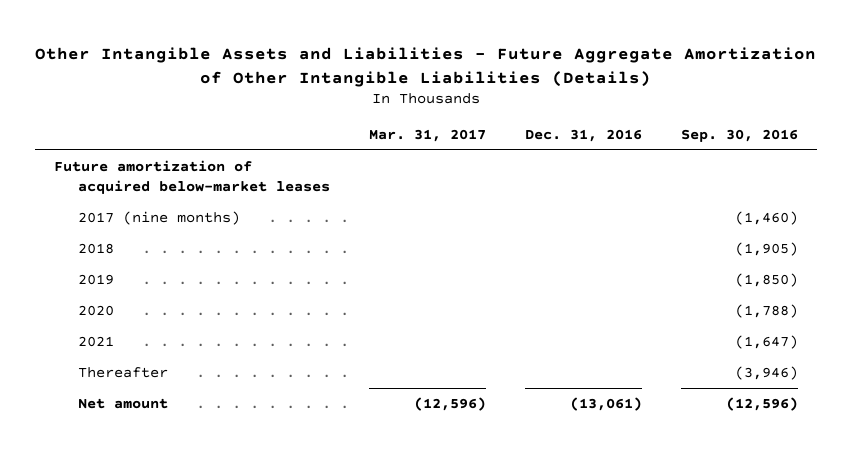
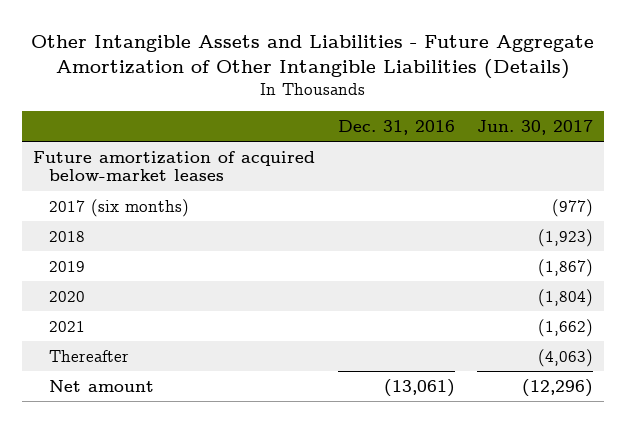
[368,128,486,142] Mar. 31, 2017 -> none
[680,128,798,142] Sep. 30, 2016 -> none
none -> [477,119,594,135] Jun. 30, 2017
[77,211,240,226] 2017 (nine months) -> [49,198,190,217] 2017 (six months)

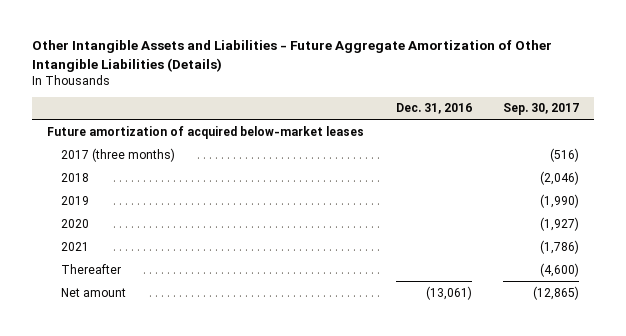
[477,119,594,135] Jun. 30, 2017 -> none
none -> [502,103,579,116] Sep. 30, 2017
[49,198,190,217] 2017 (six months) -> [60,147,175,162] 2017 (three months)

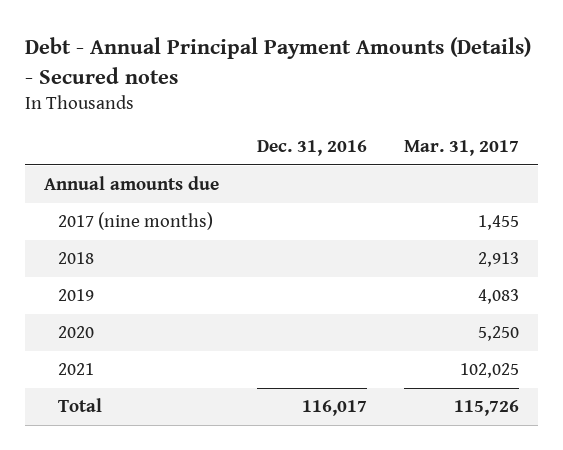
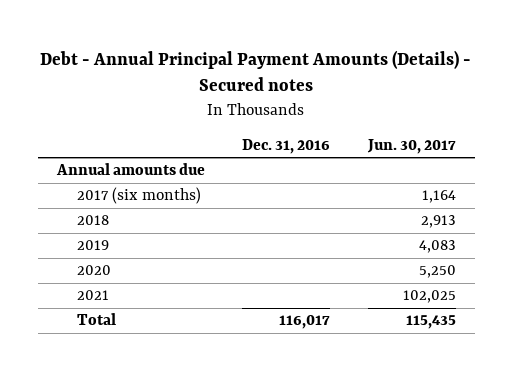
[404,140,520,157] Mar. 31, 2017 -> none
none -> [366,138,456,154] Jun. 30, 2017
[58,212,214,231] 2017 (nine months) -> [77,187,202,205] 2017 (six months)

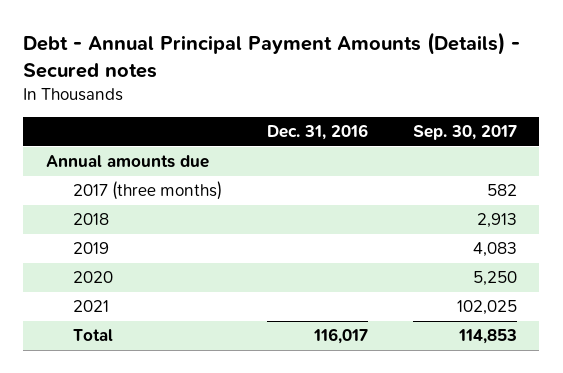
[366,138,456,154] Jun. 30, 2017 -> none
none -> [412,125,517,141] Sep. 30, 2017
[77,187,202,205] 2017 (six months) -> [72,181,222,201] 2017 (three months)

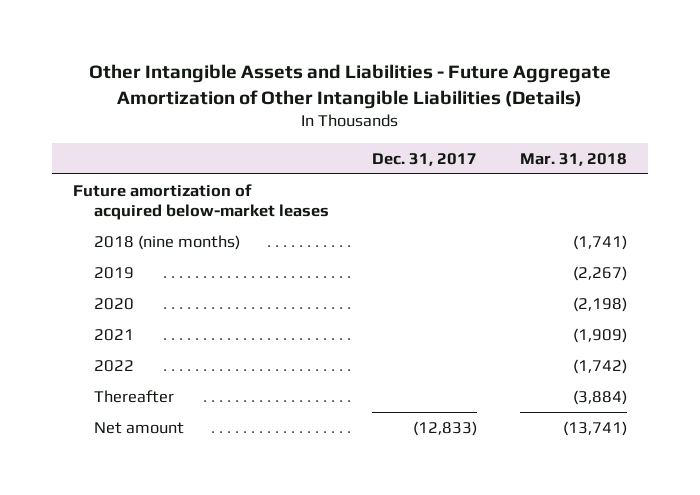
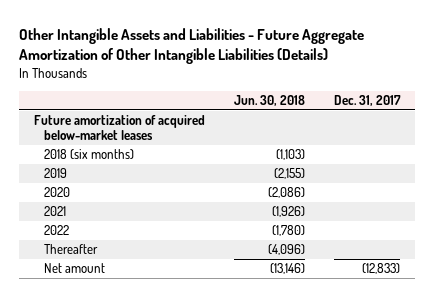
[519,152,627,166] Mar. 31, 2018 -> none
none -> [234,95,306,107] Jun. 30, 2018
[94,234,241,250] 2018 (nine months) -> [43,149,134,160] 2018 (six months)

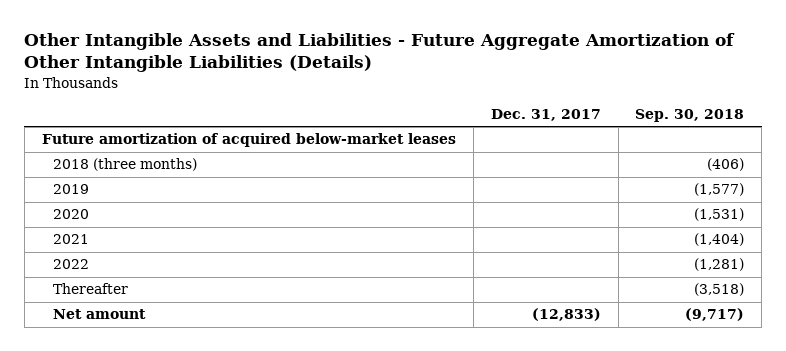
[234,95,306,107] Jun. 30, 2018 -> none
none -> [635,109,745,123] Sep. 30, 2018
[43,149,134,160] 2018 (six months) -> [53,158,198,172] 2018 (three months)

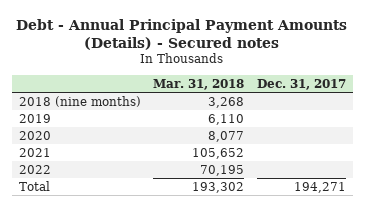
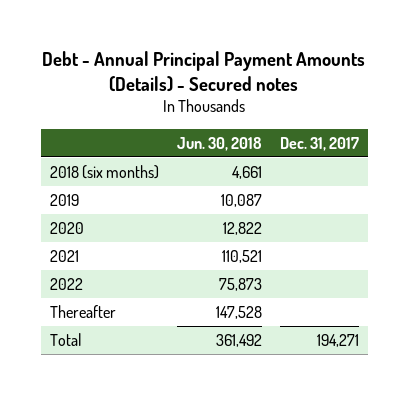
[153,78,245,90] Mar. 31, 2018 -> none
none -> [176,136,262,151] Jun. 30, 2018
[18,95,141,107] 2018 (nine months) -> [49,165,159,180] 2018 (six months)
none -> [49,305,116,319] Thereafter

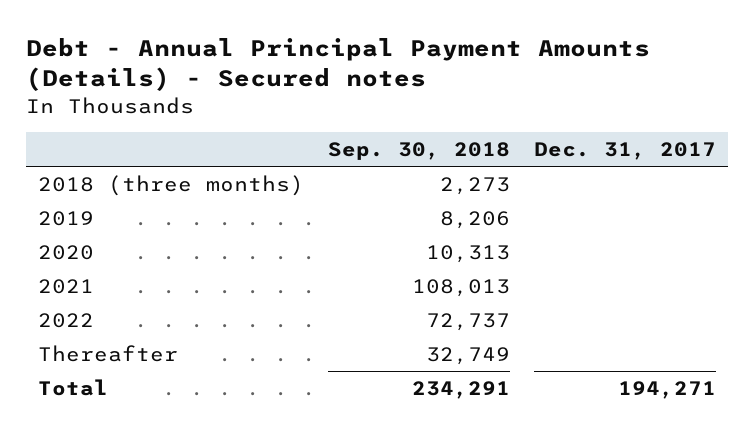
[176,136,262,151] Jun. 30, 2018 -> none
none -> [327,142,510,161] Sep. 30, 2018
[49,165,159,180] 2018 (six months) -> [37,174,304,196] 2018 (three months)

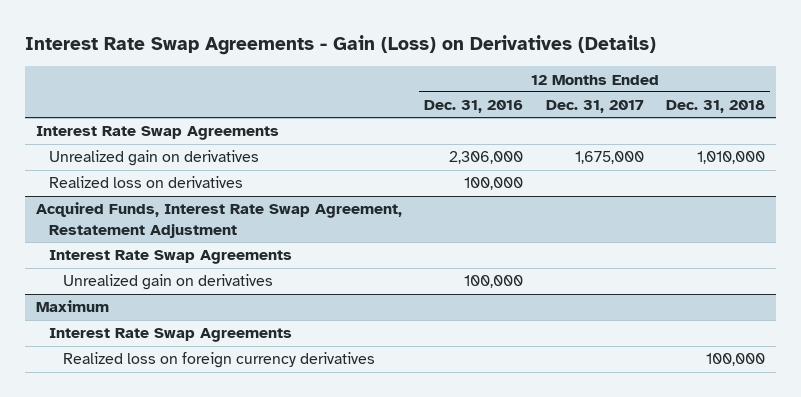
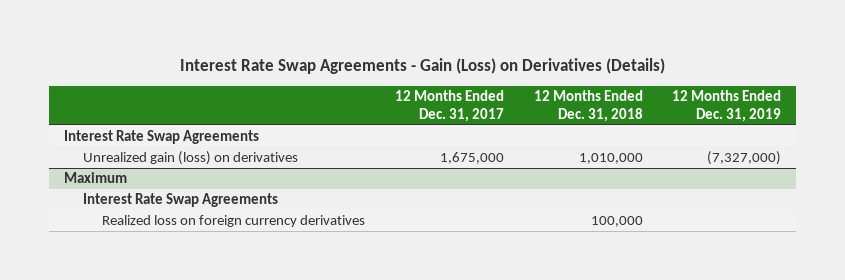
[424,100,524,114] Dec. 31, 2016 -> none
none -> [672,90,782,122] 12 Months Ended Dec. 31, 2019
[49,176,244,189] Realized loss on derivatives -> none
[36,202,403,239] Acquired Funds, Interest Rate Swap Agreement, Restatement Adjustment -> none
[49,250,293,265] Interest Rate Swap Agreements -> none
[62,274,273,291] Unrealized gain on derivatives -> none
[49,150,260,167] Unrealized gain on derivatives -> [82,151,298,166] Unrealized gain (loss) on derivatives

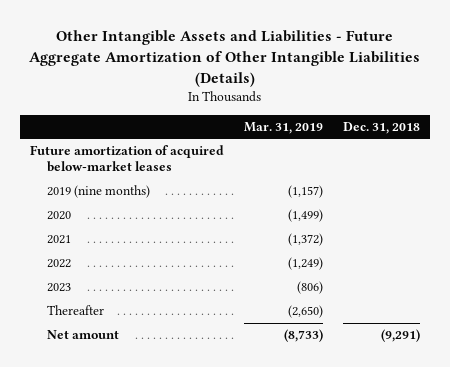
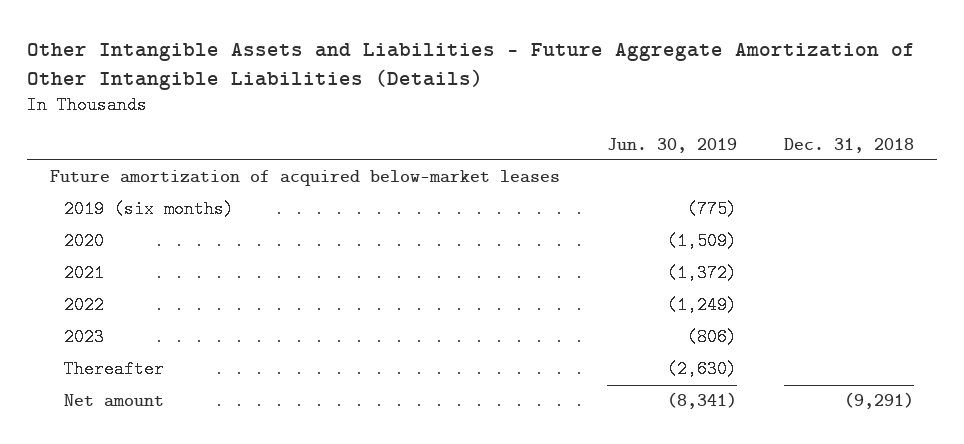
[243,121,323,134] Mar. 31, 2019 -> none
none -> [606,137,737,153] Jun. 30, 2019
[46,185,150,199] 2019 (nine months) -> [64,200,235,219] 2019 (six months)

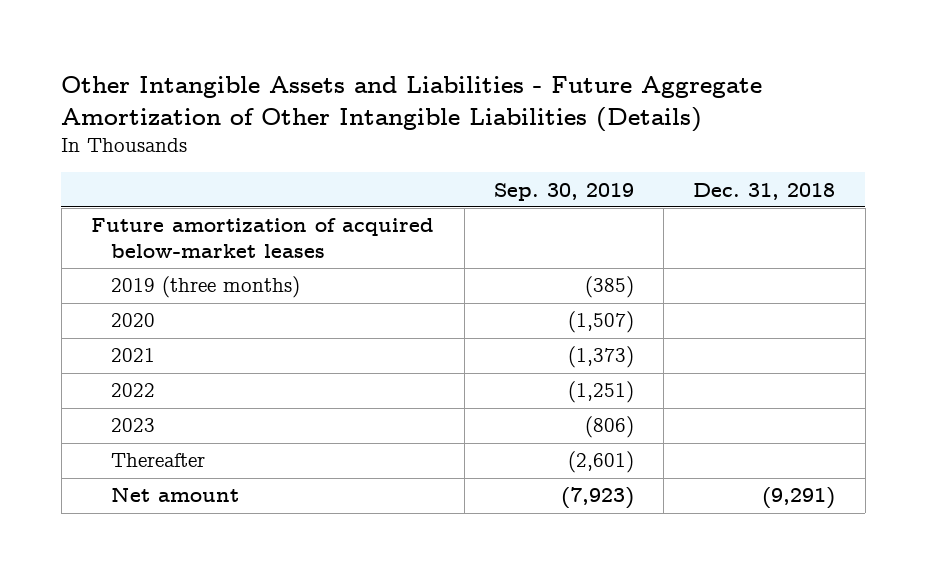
[606,137,737,153] Jun. 30, 2019 -> none
none -> [493,182,634,201] Sep. 30, 2019
[64,200,235,219] 2019 (six months) -> [111,276,301,299] 2019 (three months)

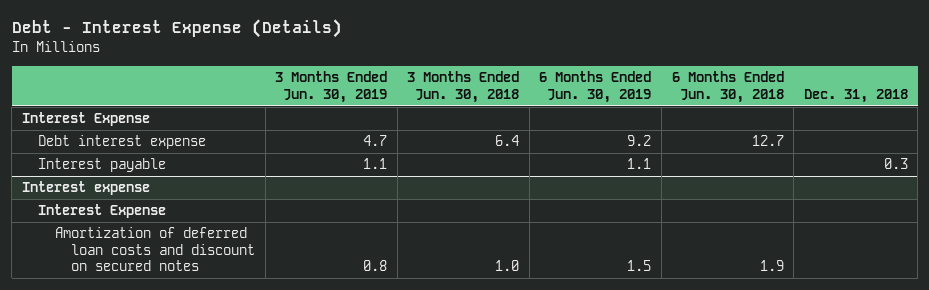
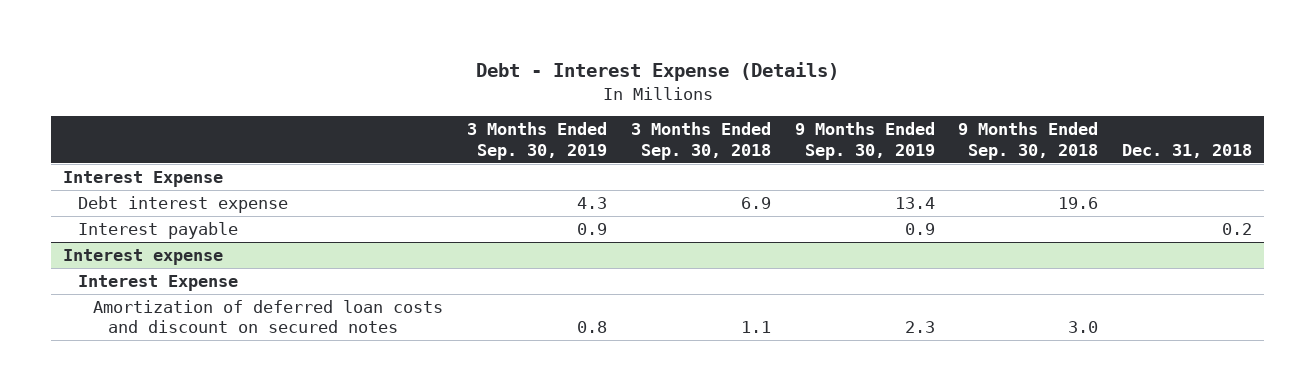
[275,71,388,103] 3 Months Ended Jun. 30, 2019 -> none
[407,71,520,103] 3 Months Ended Jun. 30, 2018 -> none
[539,71,652,103] 6 Months Ended Jun. 30, 2019 -> none
[671,71,784,103] 6 Months Ended Jun. 30, 2018 -> none
none -> [466,122,607,160] 3 Months Ended Sep. 30, 2019
none -> [630,122,771,160] 3 Months Ended Sep. 30, 2018
none -> [794,122,935,160] 9 Months Ended Sep. 30, 2019
none -> [958,122,1099,160] 9 Months Ended Sep. 30, 2018
[883,158,908,170] 0.3 -> [1222,223,1253,236] 0.2

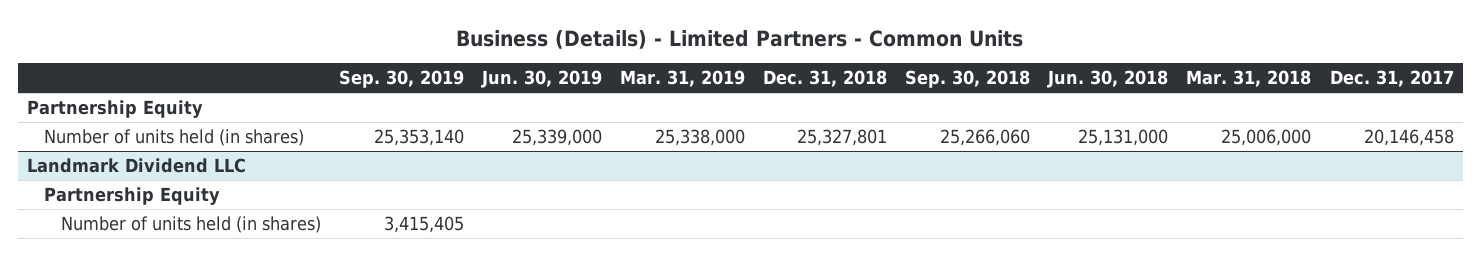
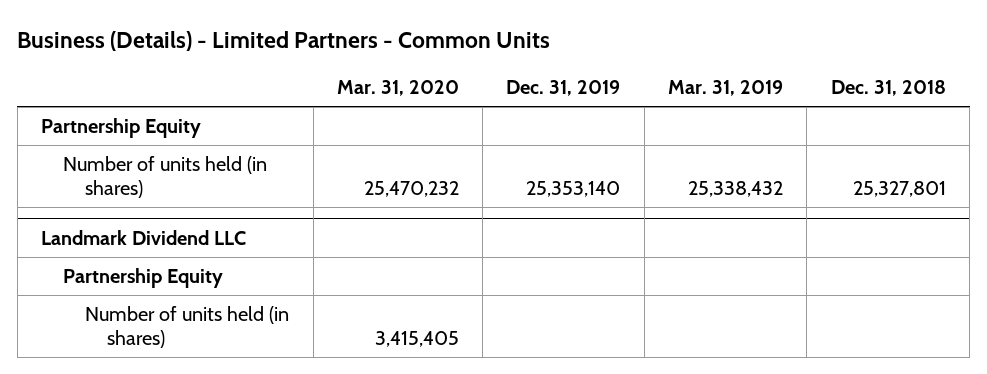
[338,70,464,89] Sep. 30, 2019 -> none
[481,70,603,89] Jun. 30, 2019 -> none
[905,70,1031,89] Sep. 30, 2018 -> none
[1047,70,1169,89] Jun. 30, 2018 -> none
[1186,70,1312,88] Mar. 31, 2018 -> none
[1329,70,1454,88] Dec. 31, 2017 -> none
none -> [336,80,459,97] Mar. 31, 2020
none -> [506,80,621,97] Dec. 31, 2019
[655,128,746,146] 25,338,000 -> [688,180,784,197] 25,338,432

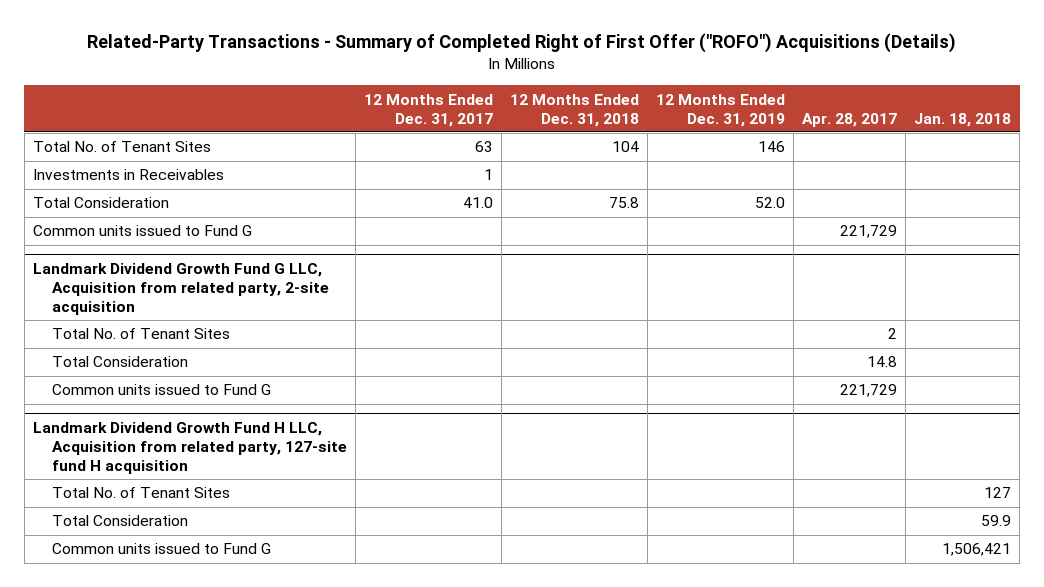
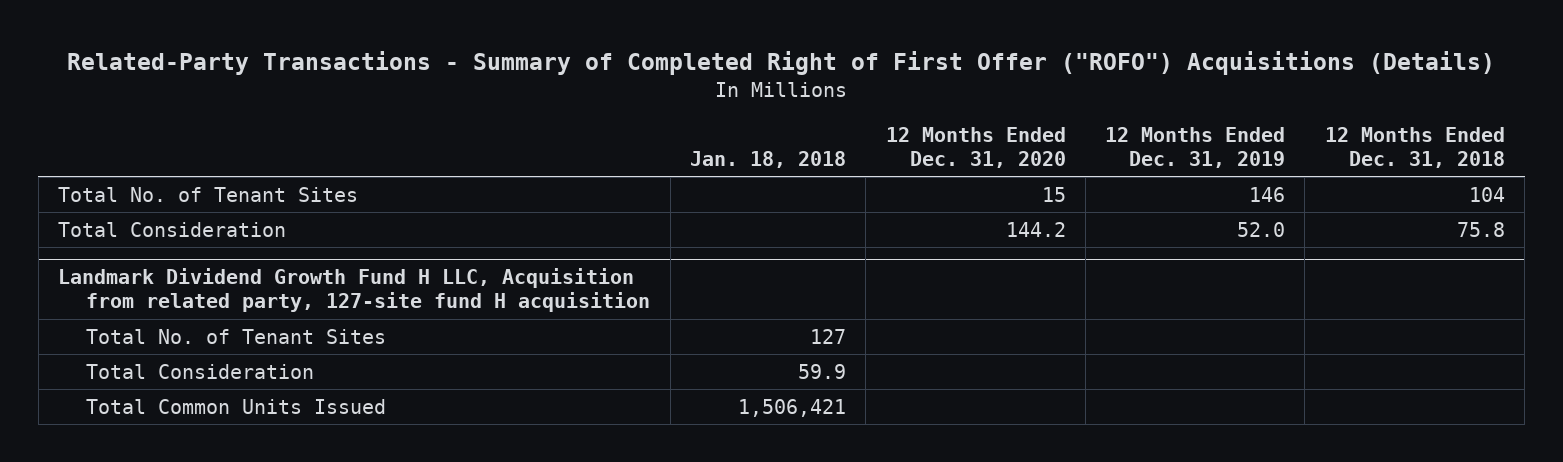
[363,93,493,127] 12 Months Ended Dec. 31, 2017 -> none
[801,112,897,127] Apr. 28, 2017 -> none
none -> [885,126,1066,169] 12 Months Ended Dec. 31, 2020
[32,169,224,181] Investments in Receivables -> none
[32,225,252,237] Common units issued to Fund G -> none
[32,262,329,315] Landmark Dividend Growth Fund G LLC, Acquisition from related party, 2-site acquisition -> none
[51,328,230,340] Total No. of Tenant Sites -> none
[51,356,188,368] Total Consideration -> none
[51,384,271,396] Common units issued to Fund G -> none
[51,543,271,555] Common units issued to Fund G -> [86,398,387,414] Total Common Units Issued

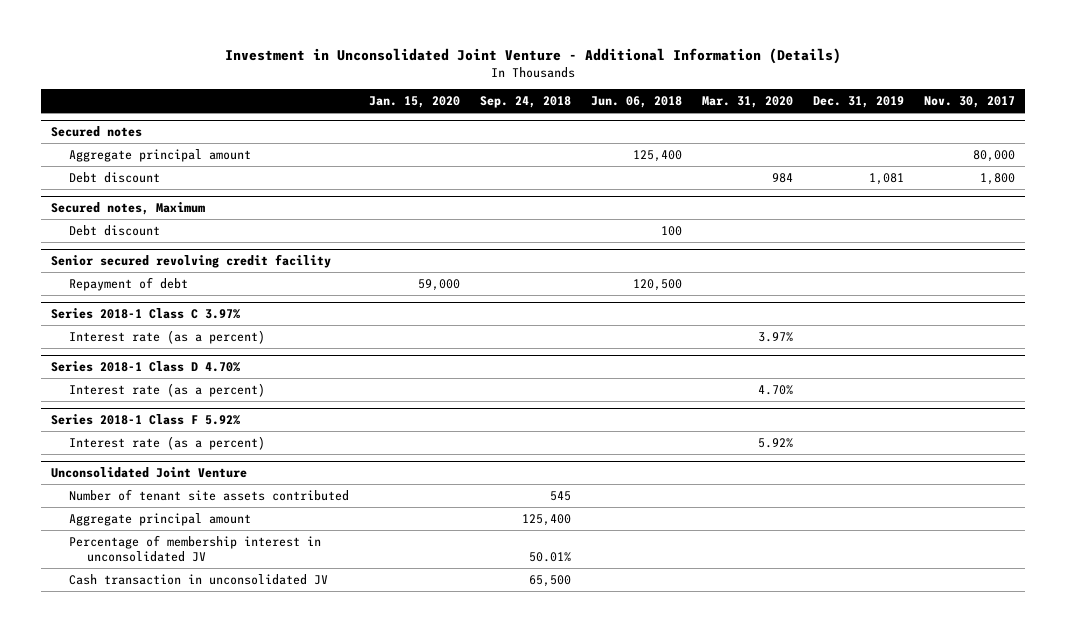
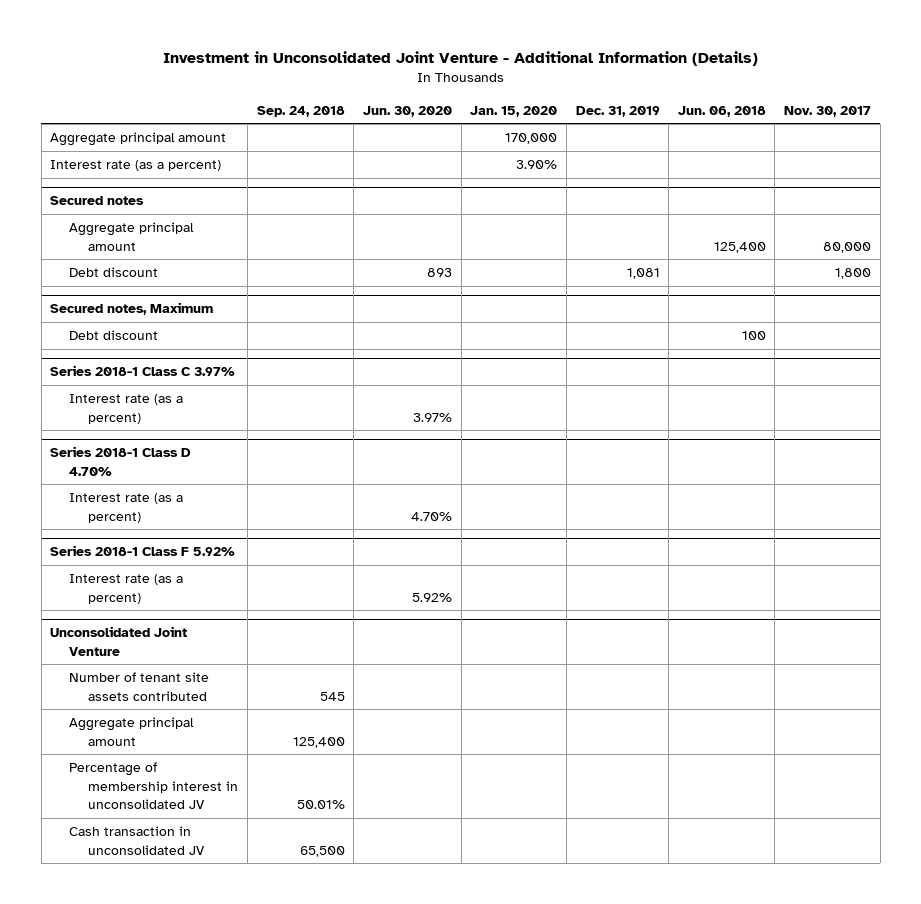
[702,96,794,109] Mar. 31, 2020 -> none
none -> [363,105,453,117] Jun. 30, 2020
none -> [50,132,227,147] Aggregate principal amount
none -> [50,160,222,172] Interest rate (as a percent)
[51,254,332,269] Senior secured revolving credit facility -> none
[69,276,189,291] Repayment of debt -> none

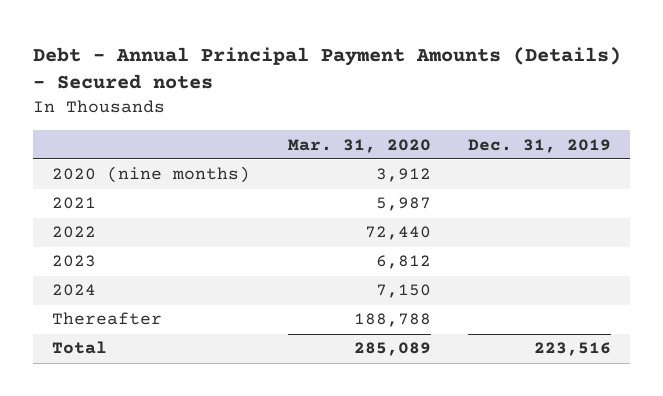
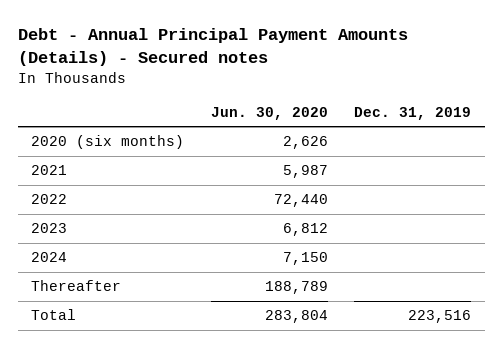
[287,138,431,153] Mar. 31, 2020 -> none
none -> [210,106,328,120] Jun. 30, 2020
[51,166,250,184] 2020 (nine months) -> [30,135,184,150] 2020 (six months)

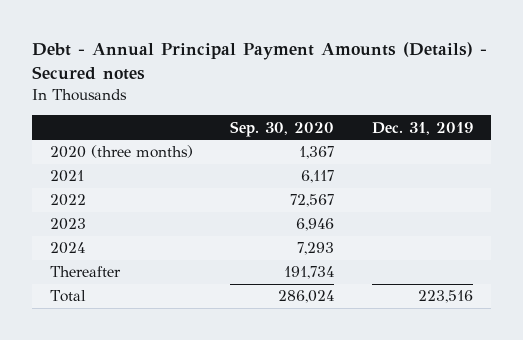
[210,106,328,120] Jun. 30, 2020 -> none
none -> [230,120,335,137] Sep. 30, 2020
[30,135,184,150] 2020 (six months) -> [50,145,194,159] 2020 (three months)

